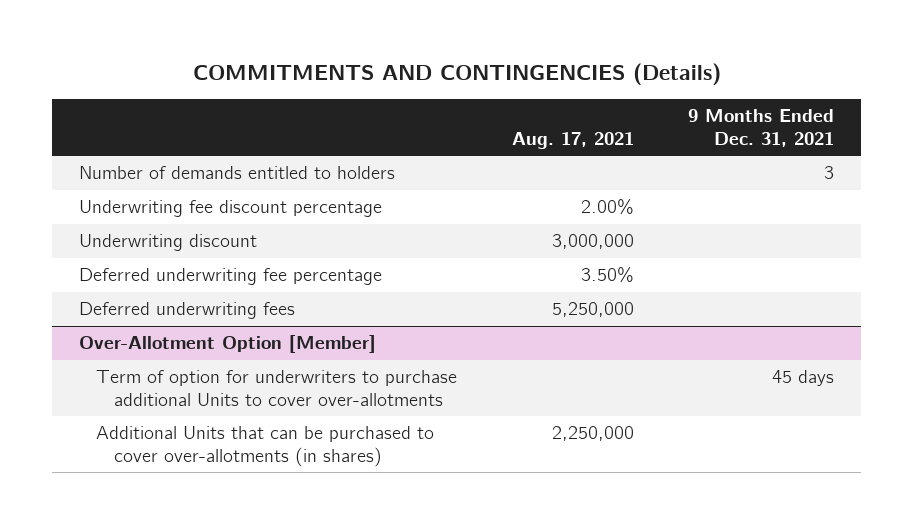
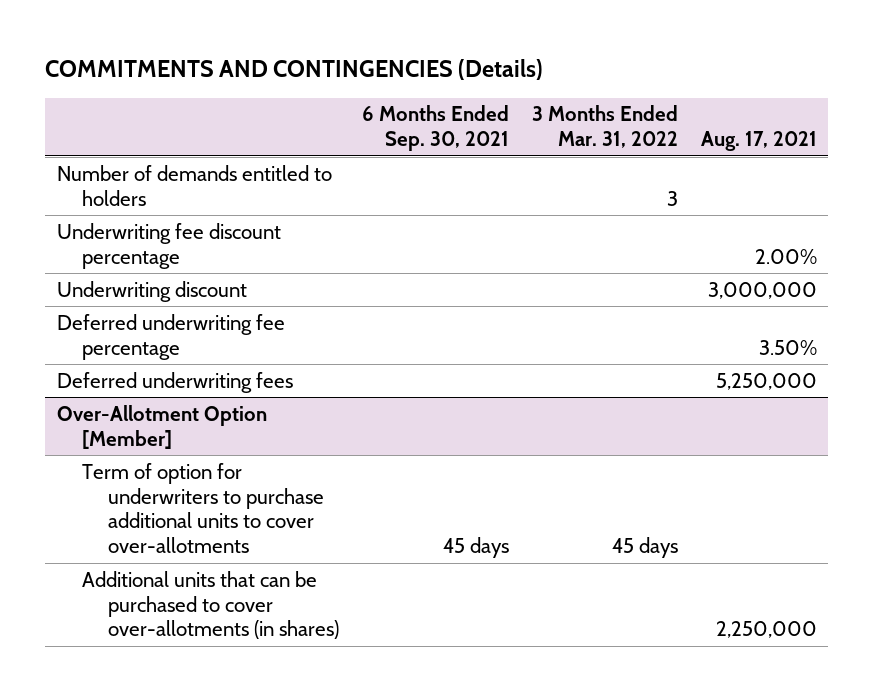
[688,109,835,147] 9 Months Ended Dec. 31, 2021 -> none
none -> [362,105,510,152] 6 Months Ended Sep. 30, 2021
none -> [532,105,679,149] 3 Months Ended Mar. 31, 2022
[96,370,458,406] Term of option for underwriters to purchase additional Units to cover over-allotments -> [82,462,325,554] Term of option for underwriters to purchase additional units to cover over-allotments
[96,426,435,467] Additional Units that can be purchased to cover over-allotments (in shares) -> [82,570,340,640] Additional units that can be purchased to cover over-allotments (in shares)

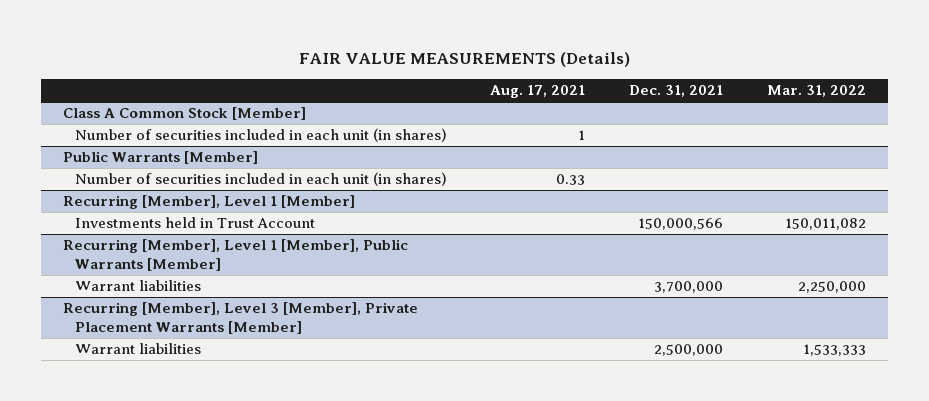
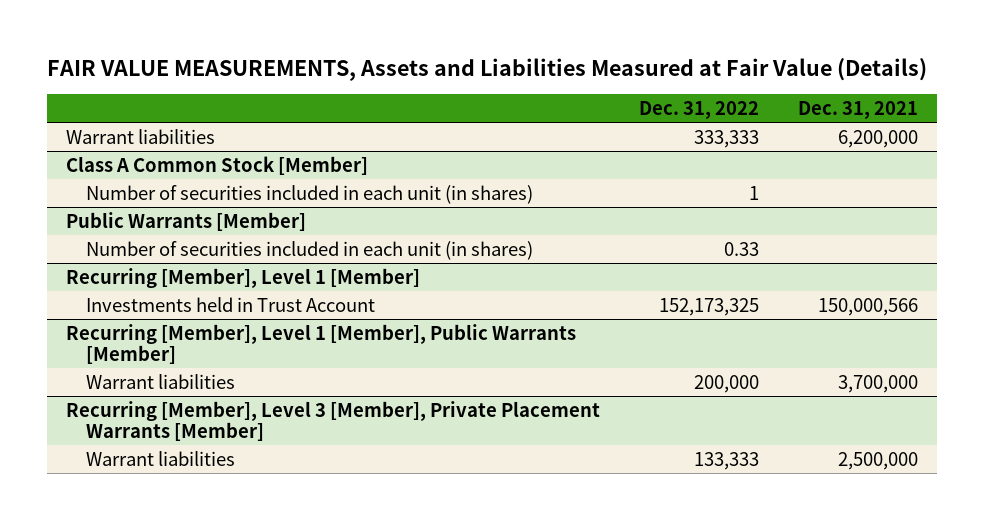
[299,52,631,68] FAIR VALUE MEASUREMENTS (Details) -> [46,57,927,81] FAIR VALUE MEASUREMENTS, Assets and Liabilities Measured at Fair Value (Details)
[490,85,586,99] Aug. 17, 2021 -> none
[766,85,866,98] Mar. 31, 2022 -> none
none -> [639,100,760,119] Dec. 31, 2022
none -> [66,128,216,144] Warrant liabilities

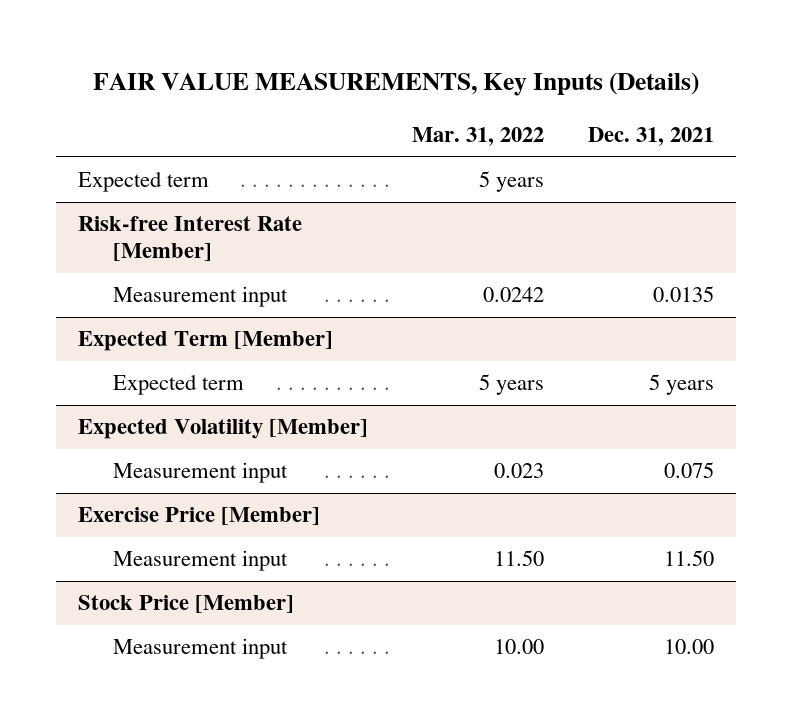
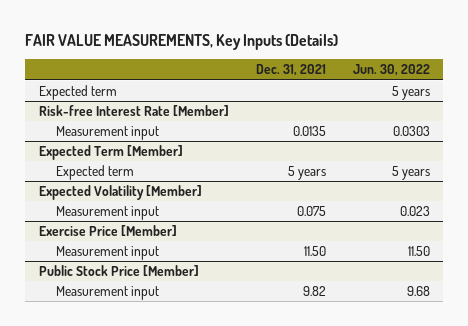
[411,127,544,147] Mar. 31, 2022 -> none
none -> [352,64,430,77] Jun. 30, 2022
[77,595,294,614] Stock Price [Member] -> [38,265,199,277] Public Stock Price [Member]
[663,639,714,655] 10.00 -> [302,286,326,297] 9.82

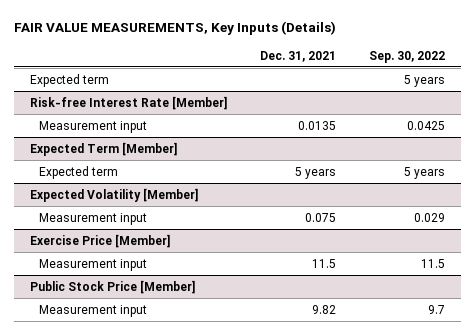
[352,64,430,77] Jun. 30, 2022 -> none
none -> [368,50,445,63] Sep. 30, 2022
[303,246,326,257] 11.50 -> [312,258,337,268] 11.5

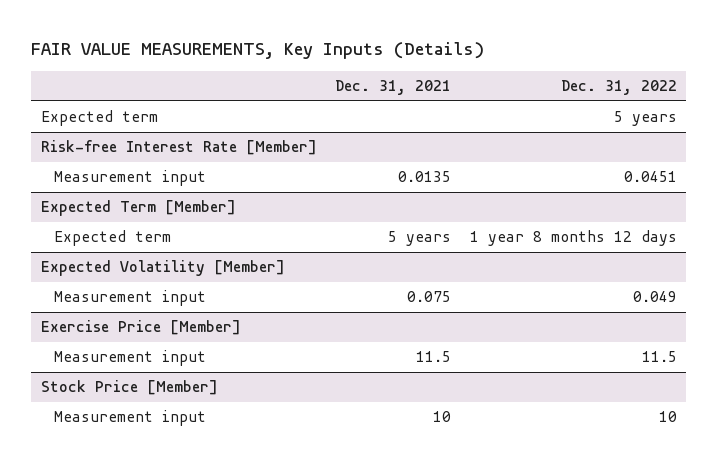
[368,50,445,63] Sep. 30, 2022 -> none
none -> [561,80,678,96] Dec. 31, 2022
[29,279,196,294] Public Stock Price [Member] -> [40,380,218,396] Stock Price [Member]
[312,304,337,314] 9.82 -> [433,411,452,423] 10

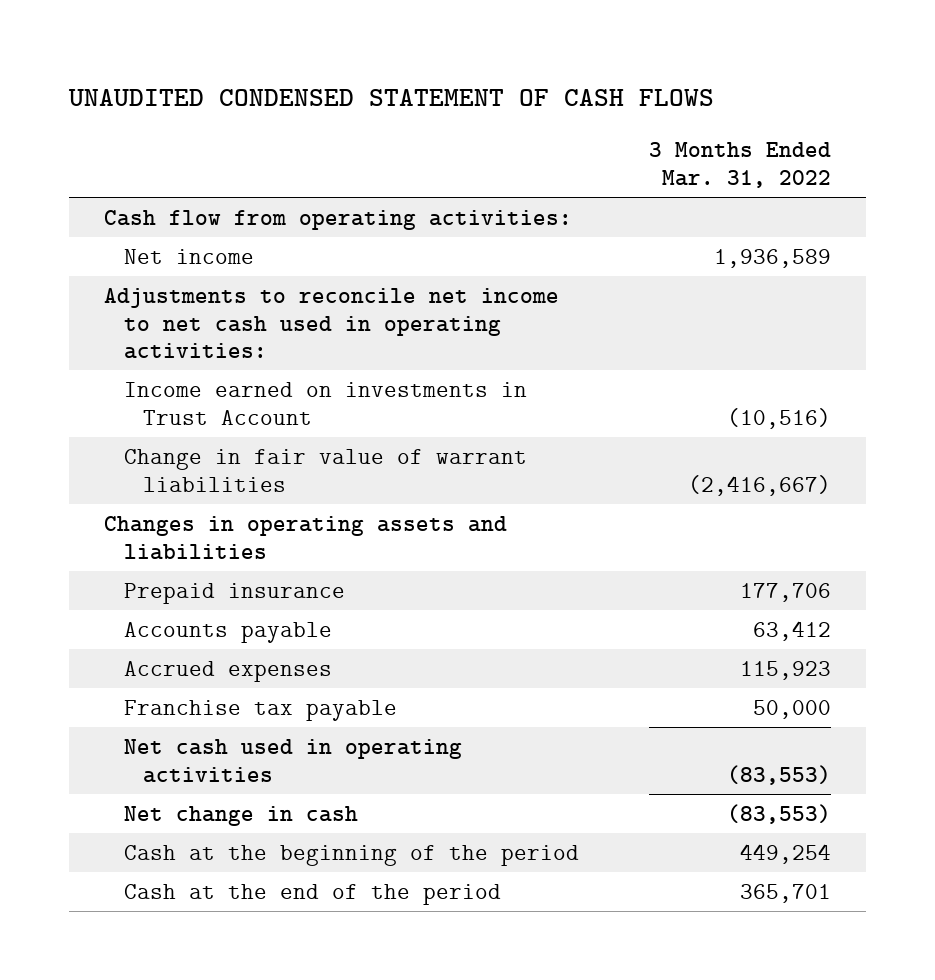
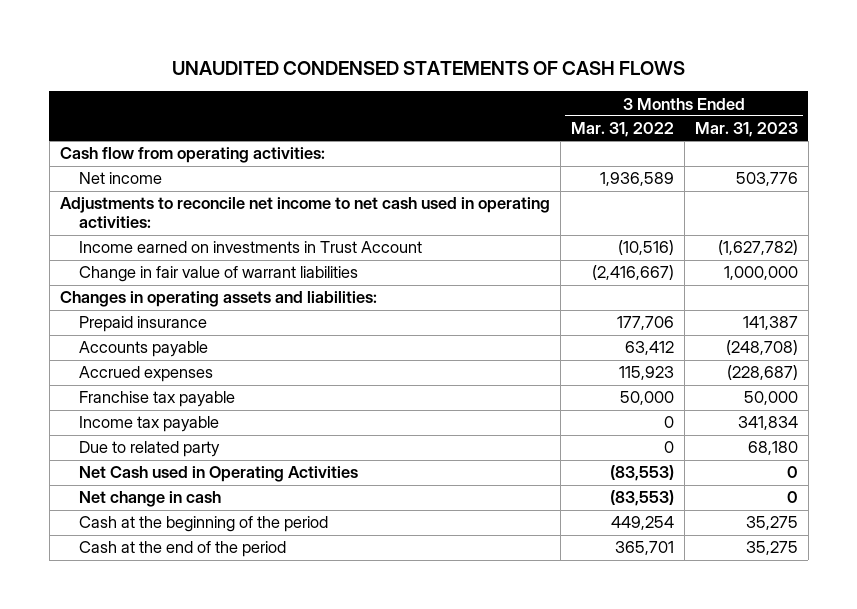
[67,89,714,107] UNAUDITED CONDENSED STATEMENT OF CASH FLOWS -> [171,60,685,75] UNAUDITED CONDENSED STATEMENTS OF CASH FLOWS
none -> [694,122,798,138] Mar. 31, 2023
[104,515,508,560] Changes in operating assets and liabilities -> [59,291,377,308] Changes in operating assets and liabilities:
none -> [78,416,219,433] Income tax payable
none -> [78,441,220,458] Due to related party
[123,738,462,783] Net cash used in operating activities -> [78,466,358,483] Net Cash used in Operating Activities

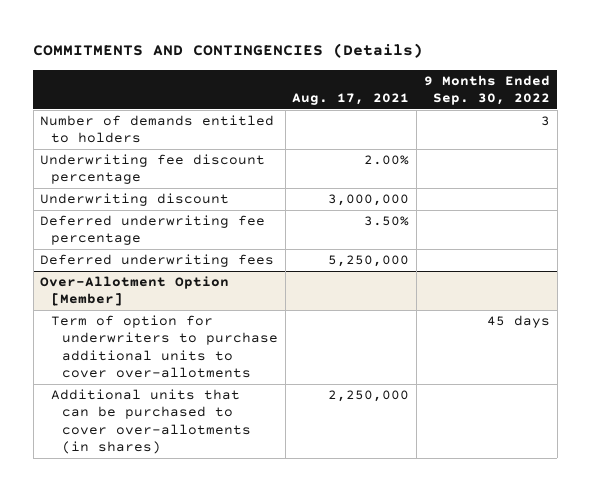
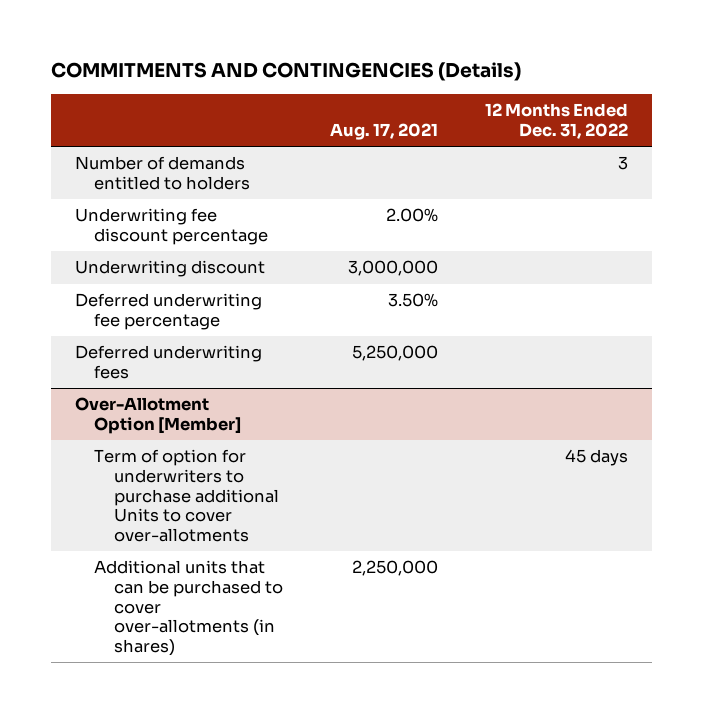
[423,74,550,105] 9 Months Ended Sep. 30, 2022 -> none
none -> [485,103,629,139] 12 Months Ended Dec. 31, 2022
[51,315,279,378] Term of option for underwriters to purchase additional units to cover over-allotments -> [94,449,279,543] Term of option for underwriters to purchase additional Units to cover over-allotments

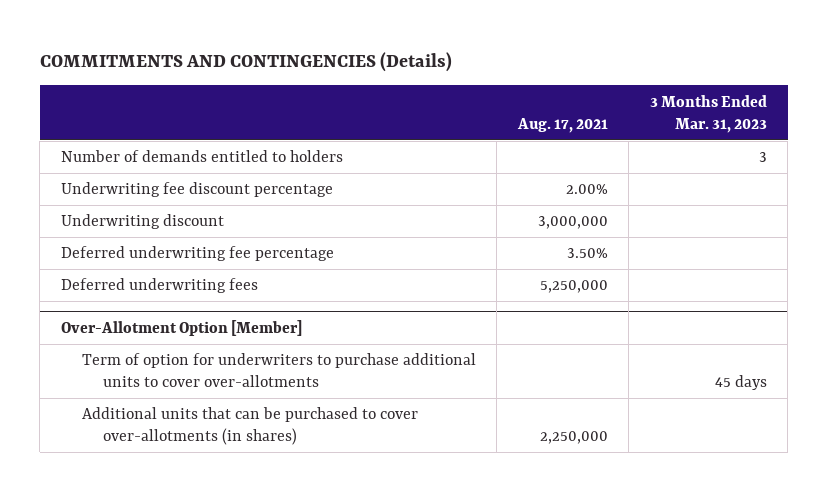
[485,103,629,139] 12 Months Ended Dec. 31, 2022 -> none
none -> [649,94,767,133] 3 Months Ended Mar. 31, 2023
[94,449,279,543] Term of option for underwriters to purchase additional Units to cover over-allotments -> [81,353,476,388] Term of option for underwriters to purchase additional units to cover over-allotments

